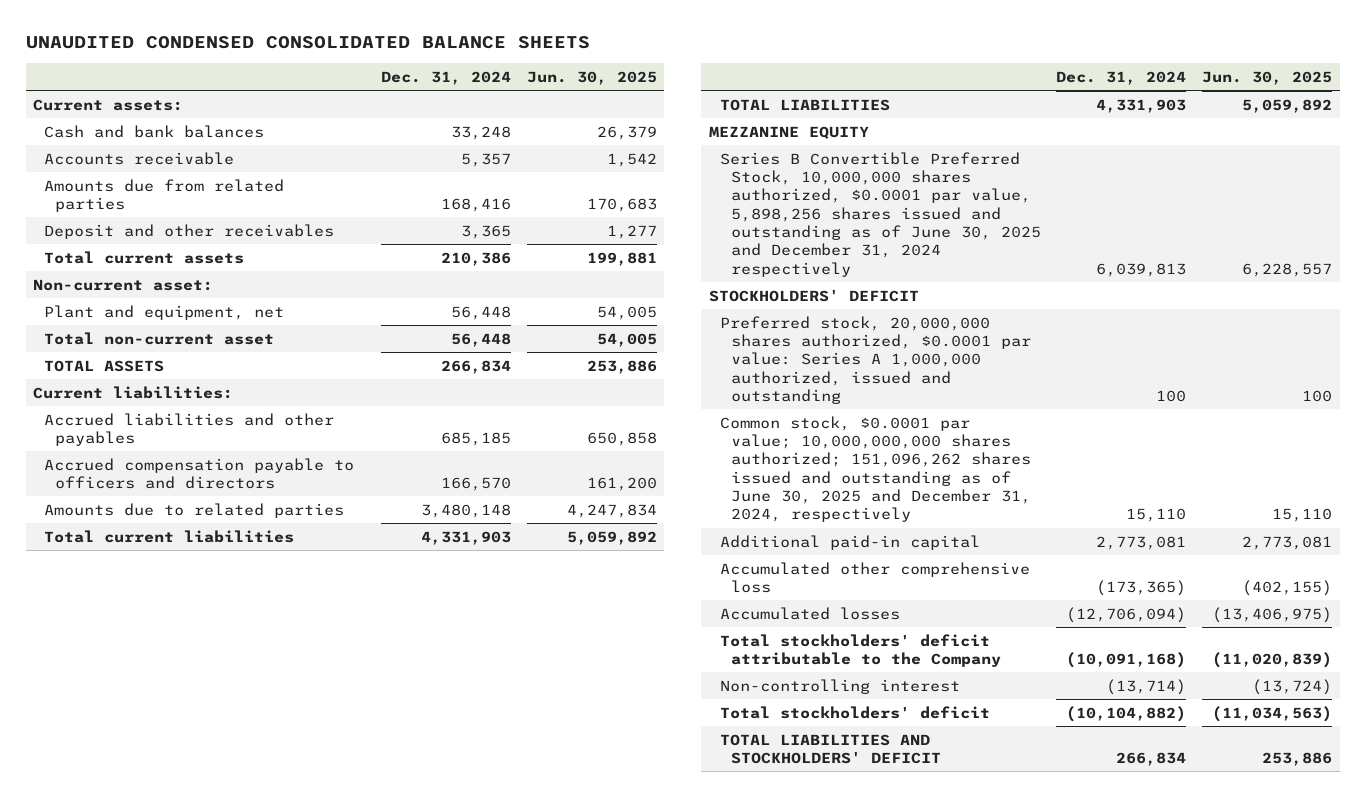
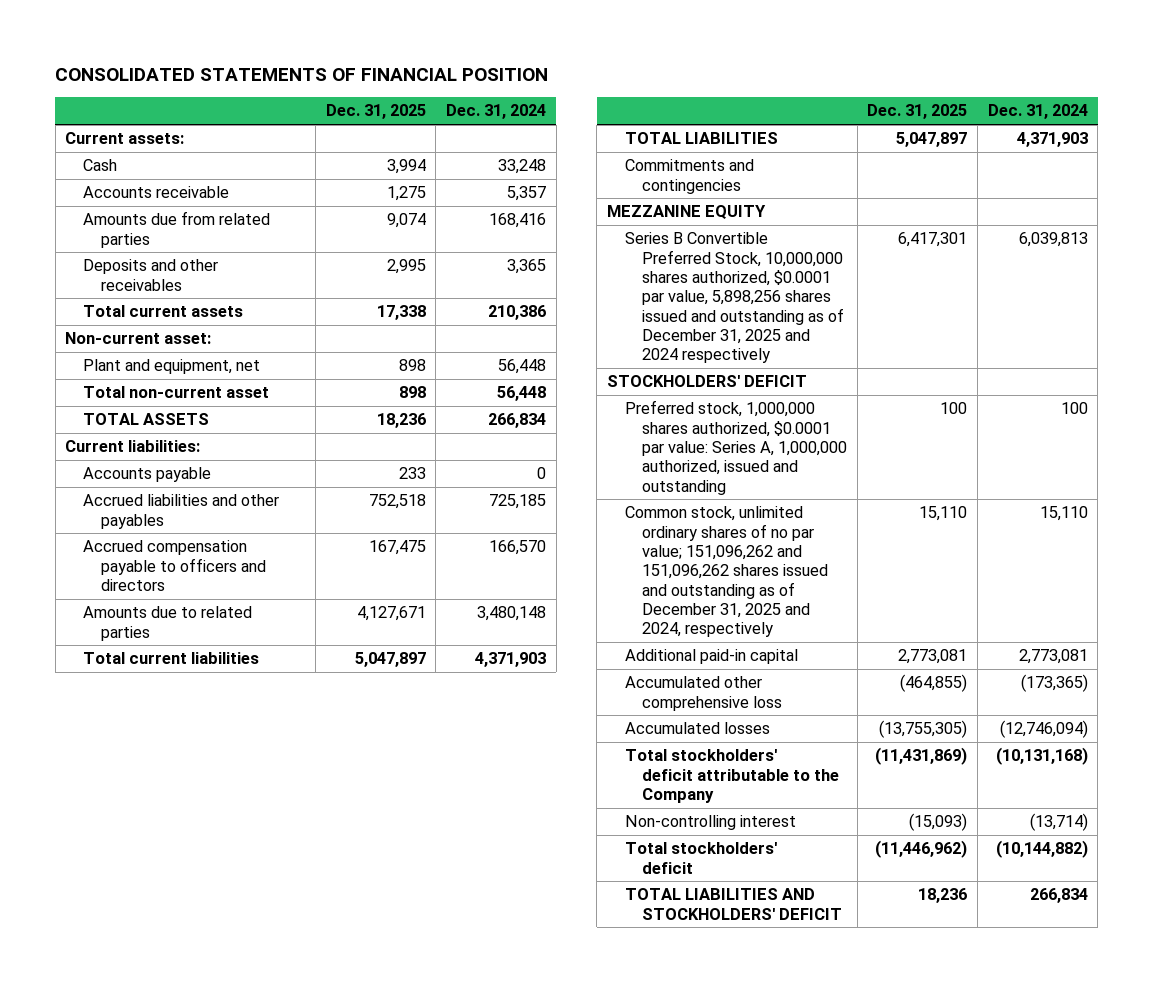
[25,36,590,50] UNAUDITED CONDENSED CONSOLIDATED BALANCE SHEETS -> [55,67,549,81] CONSOLIDATED STATEMENTS OF FINANCIAL POSITION
[526,70,657,85] Jun. 30, 2025 -> none
none -> [325,104,426,120] Dec. 31, 2025
[44,124,265,138] Cash and bank balances -> [83,159,118,172] Cash
[44,223,335,239] Deposit and other receivables -> [83,259,219,291] Deposits and other receivables
none -> [83,467,212,483] Accounts payable
[440,432,511,447] 685,185 -> [488,494,546,510] 725,185
[420,530,511,545] 4,331,903 -> [474,652,546,668] 4,371,903
[1096,98,1187,113] 4,331,903 -> [1016,132,1088,148] 4,371,903
none -> [624,159,754,194] Commitments and contingencies
[719,151,1041,277] Series B Convertible Preferred Stock, 10,000,000 shares authorized, $0.0001 par value, 5,898,256 shares issued and outstanding as of June 30, 2025 and December 31, 2024 respectively -> [624,232,845,364] Series B Convertible Preferred Stock, 10,000,000 shares authorized, $0.0001 par value, 5,898,256 shares issued and outstanding as of December 31, 2025 and 2024 respectively
[719,315,1031,405] Preferred stock, 20,000,000 shares authorized, $0.0001 par value: Series A 1,000,000 authorized, issued and outstanding -> [624,400,848,495] Preferred stock, 1,000,000 shares authorized, $0.0001 par value: Series A, 1,000,000 authorized, issued and outstanding
[719,415,1031,523] Common stock, $0.0001 par value; 10,000,000,000 shares authorized; 151,096,262 shares issued and outstanding as of June 30, 2025 and December 31, 2024, respectively -> [624,506,829,638] Common stock, unlimited ordinary shares of no par value; 151,096,262 and 151,096,262 shares issued and outstanding as of December 31, 2025 and 2024, respectively
[1066,606,1187,623] (12,706,094) -> [999,720,1088,739] (12,746,094)
[1066,652,1187,669] (10,091,168) -> [995,747,1088,766] (10,131,168)
[1066,705,1187,722] (10,104,882) -> [995,840,1088,859] (10,144,882)

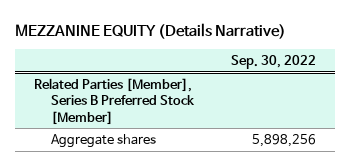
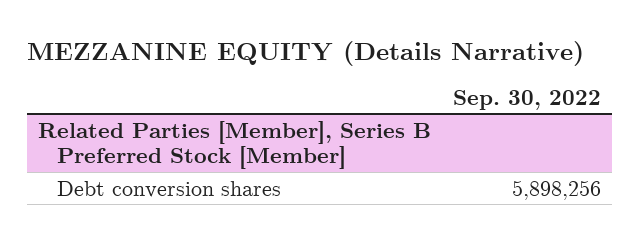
[51,134,157,149] Aggregate shares -> [57,180,282,198] Debt conversion shares

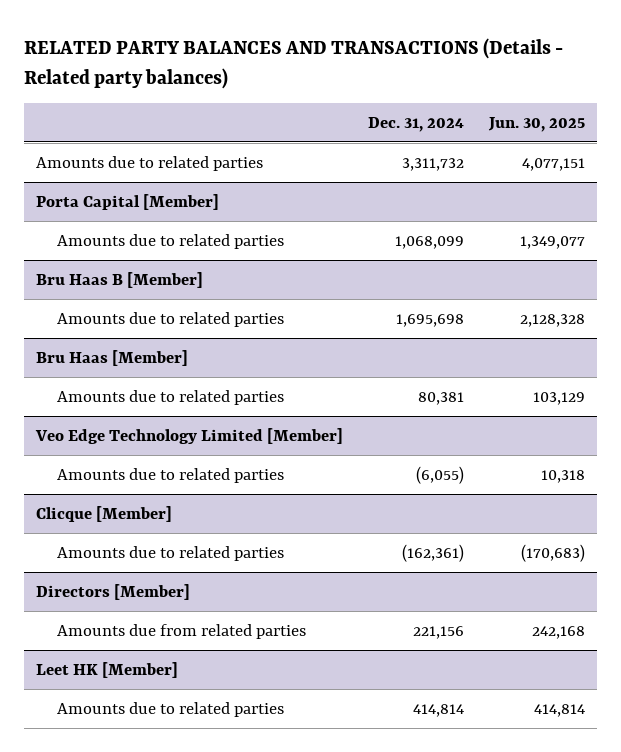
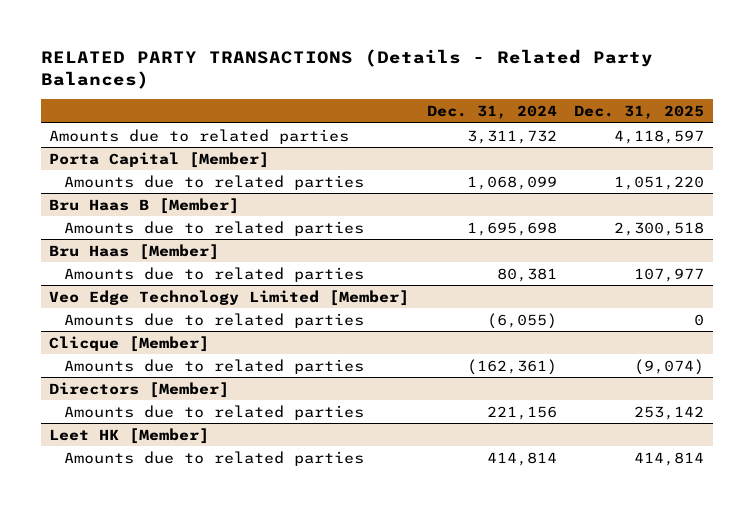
[24,37,564,89] RELATED PARTY BALANCES AND TRANSACTIONS (Details - Related party balances) -> [40,48,653,90] RELATED PARTY TRANSACTIONS (Details - Related Party Balances)
[487,116,585,132] Jun. 30, 2025 -> none
none -> [574,105,705,120] Dec. 31, 2025
[57,623,307,639] Amounts due from related parties -> [63,404,364,420] Amounts due to related parties

